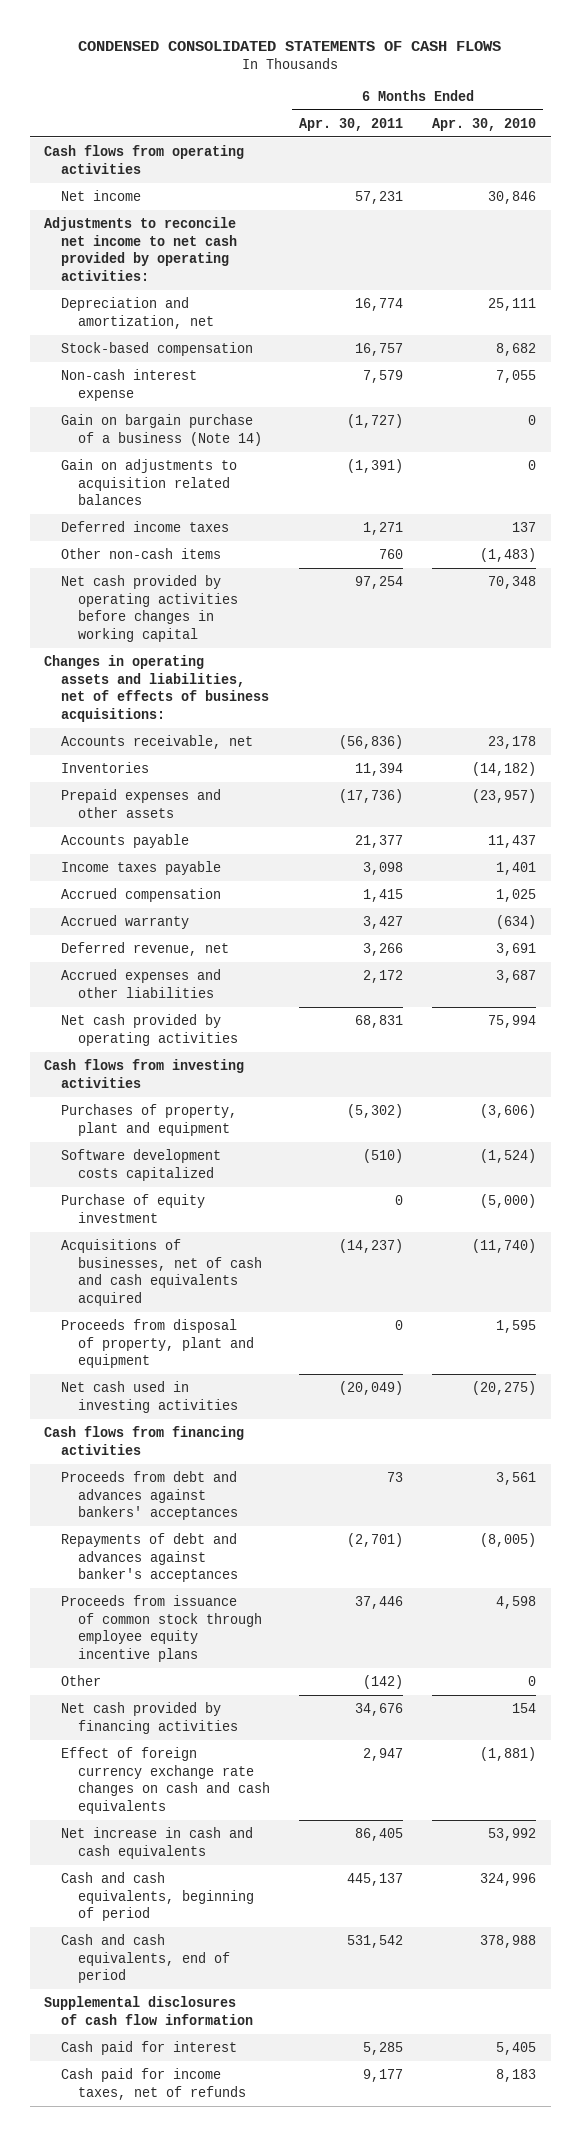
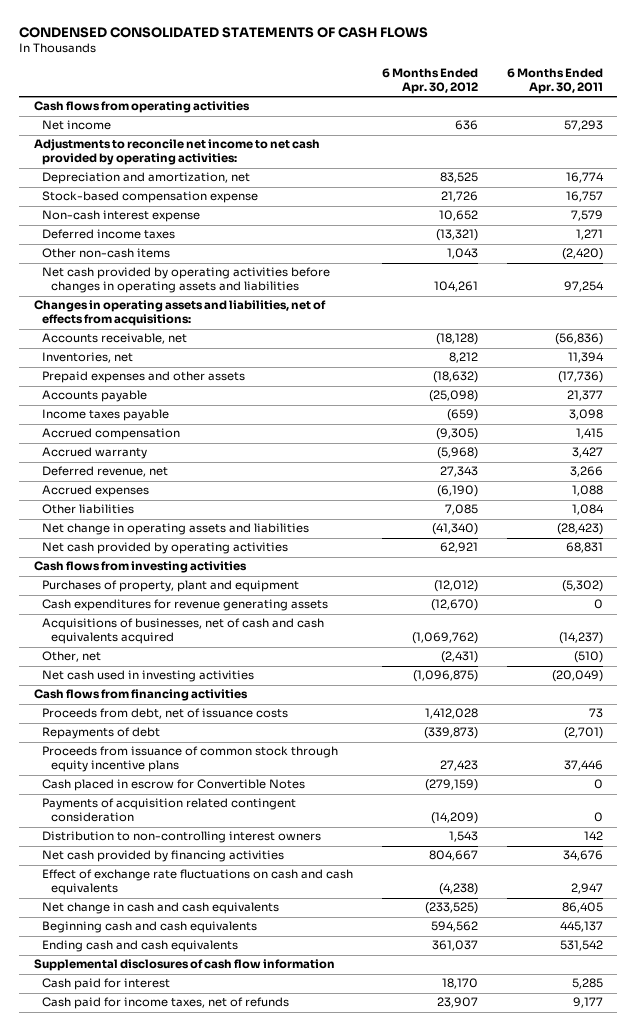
[432,117,537,131] Apr. 30, 2010 -> none
none -> [381,67,478,94] 6 Months Ended Apr. 30, 2012
[355,191,404,205] 57,231 -> [563,120,603,132] 57,293
[61,342,254,357] Stock-based compensation -> [42,191,259,204] Stock-based compensation expense
[61,414,263,446] Gain on bargain purchase of a business (Note 14) -> none
[61,459,238,506] Gain on adjustments to acquisition related balances -> none
[379,549,404,560] 760 -> [561,248,603,261] (2,420)
[61,575,239,642] Net cash provided by operating activities before changes in working capital -> [42,267,331,294] Net cash provided by operating activities before changes in operating assets and liabilities
[44,655,270,722] Changes in operating assets and liabilities, net of effects of business acquisitions: -> [33,300,326,327] Changes in operating assets and liabilities, net of effects from acquisitions:
[61,762,150,774] Inventories -> [42,352,134,364] Inventories, net
none -> [42,485,150,498] Accrued expenses
[61,969,222,998] Accrued expenses and other liabilities -> [42,504,135,515] Other liabilities
[363,970,404,984] 2,172 -> [571,504,604,516] 1,084
none -> [42,523,310,536] Net change in operating assets and liabilities
[61,1149,222,1181] Software development costs capitalized -> none
[61,1194,206,1223] Purchase of equity investment -> none
none -> [42,599,329,612] Cash expenditures for revenue generating assets
[61,1319,255,1369] Proceeds from disposal of property, plant and equipment -> none
none -> [42,651,102,663] Other, net
[61,1471,239,1521] Proceeds from debt and advances against bankers' acceptances -> none
[61,1675,102,1687] Other -> none
none -> [42,708,289,720] Proceeds from debt, net of issuance costs
[61,1533,239,1583] Repayments of debt and advances against banker's acceptances -> [42,727,161,740] Repayments of debt
[61,1595,263,1662] Proceeds from issuance of common stock through employee equity incentive plans -> [42,746,339,773] Proceeds from issuance of common stock through equity incentive plans
none -> [42,779,306,792] Cash placed in escrow for Convertible Notes
none -> [42,798,297,823] Payments of acquisition related contingent consideration
none -> [42,831,322,844] Distribution to non-controlling interest owners
[61,1747,271,1814] Effect of foreign currency exchange rate changes on cash and cash equivalents -> [42,869,354,896] Effect of exchange rate fluctuations on cash and cash equivalents
[61,1827,254,1859] Net increase in cash and cash equivalents -> [42,902,280,915] Net change in cash and cash equivalents
[61,1872,255,1922] Cash and cash equivalents, beginning of period -> [42,921,258,934] Beginning cash and cash equivalents
[61,1934,231,1984] Cash and cash equivalents, end of period -> [42,940,239,953] Ending cash and cash equivalents

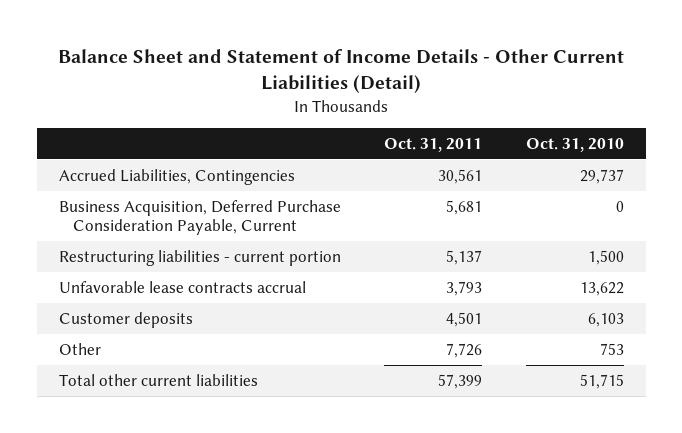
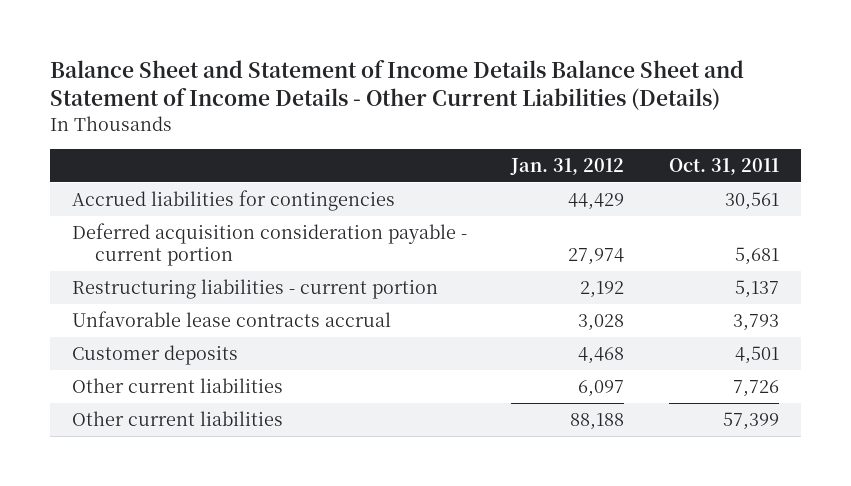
[58,48,625,93] Balance Sheet and Statement of Income Details - Other Current Liabilities (Detail) -> [49,60,744,111] Balance Sheet and Statement of Income Details Balance Sheet and Statement of Income Details - Other Current Liabilities (Details)
[525,138,624,153] Oct. 31, 2010 -> none
none -> [510,157,625,175] Jan. 31, 2012
[58,168,295,185] Accrued Liabilities, Contingencies -> [72,189,396,211] Accrued liabilities for contingencies
[58,199,341,236] Business Acquisition, Deferred Purchase Consideration Payable, Current -> [72,222,468,267] Deferred acquisition consideration payable - current portion
[58,342,101,355] Other -> [72,377,284,393] Other current liabilities
[58,373,258,386] Total other current liabilities -> [72,410,284,426] Other current liabilities

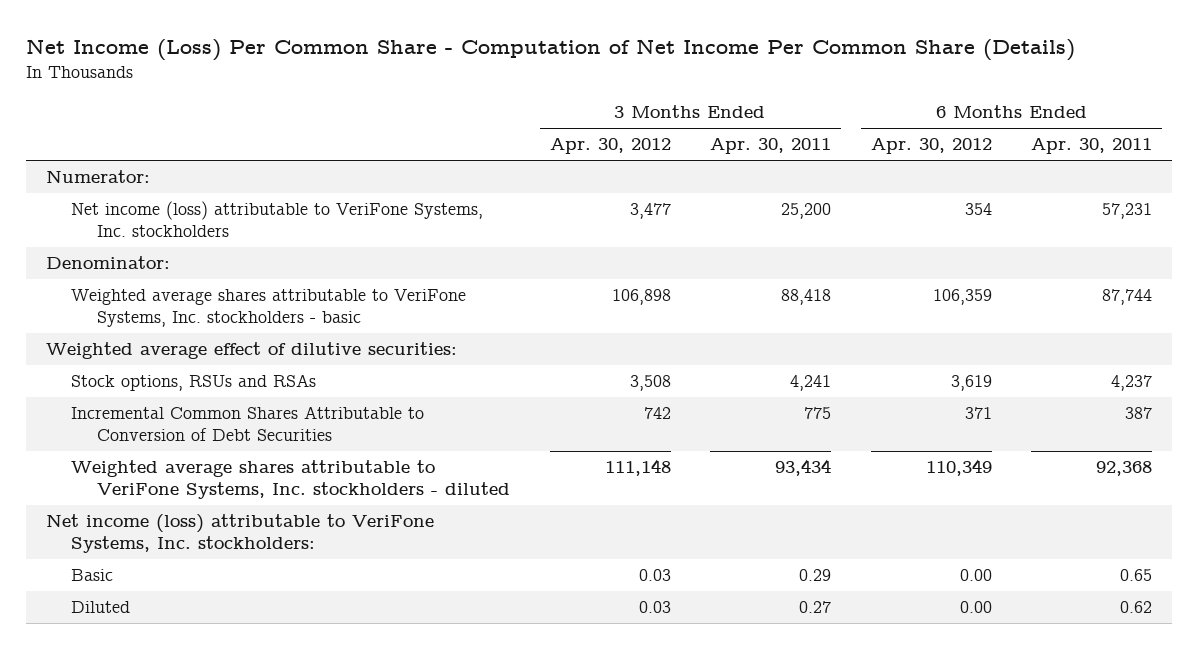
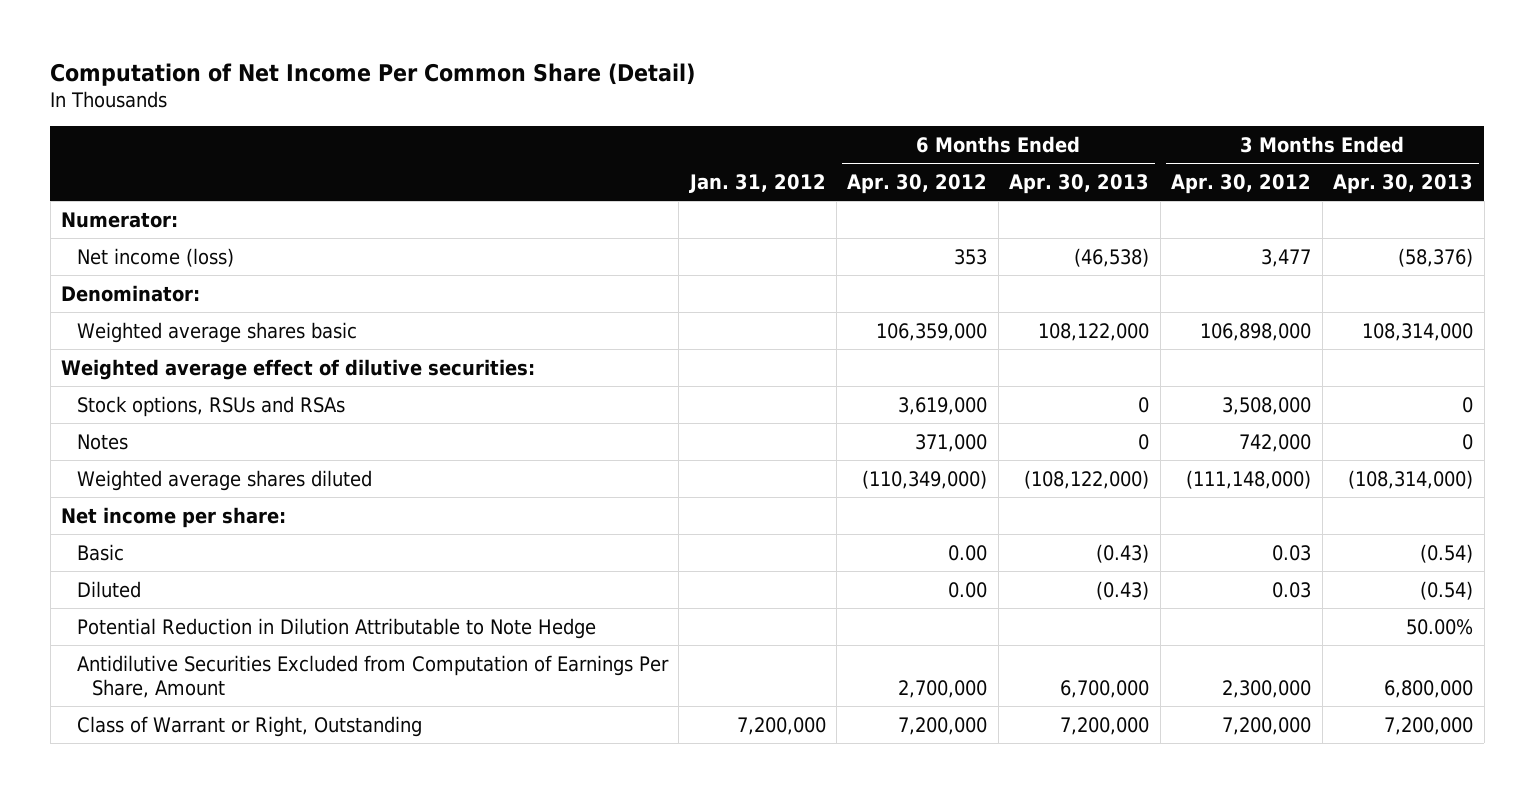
[25,38,1075,61] Net Income (Loss) Per Common Share - Computation of Net Income Per Common Share (Details) -> [50,62,696,86] Computation of Net Income Per Common Share (Detail)
[710,138,832,155] Apr. 30, 2011 -> none
[1031,138,1153,155] Apr. 30, 2011 -> none
none -> [688,173,826,193] Jan. 31, 2012
none -> [1009,173,1150,194] Apr. 30, 2013
none -> [1333,173,1474,194] Apr. 30, 2013
[71,201,484,238] Net income (loss) attributable to VeriFone Systems, Inc. stockholders -> [76,247,234,267] Net income (loss)
[964,203,992,216] 354 -> [954,248,988,265] 353
[71,289,467,328] Weighted average shares attributable to VeriFone Systems, Inc. stockholders - basic -> [76,321,357,343] Weighted average shares basic
[611,289,671,306] 106,898 -> [1200,322,1312,341] 106,898,000
[932,289,992,306] 106,359 -> [876,322,988,341] 106,359,000
[71,406,425,442] Incremental Common Shares Attributable to Conversion of Debt Securities -> none
[629,375,671,392] 3,508 -> [1222,396,1312,415] 3,508,000
[950,375,992,392] 3,619 -> [898,396,988,415] 3,619,000
none -> [76,433,128,450] Notes
[71,460,511,500] Weighted average shares attributable to VeriFone Systems, Inc. stockholders - diluted -> [76,469,372,491] Weighted average shares diluted
[604,459,671,477] 111,148 -> [1186,469,1312,489] (111,148,000)
[925,459,992,477] 110,349 -> [862,469,988,489] (110,349,000)
[45,514,434,554] Net income (loss) attributable to VeriFone Systems, Inc. stockholders: -> [61,506,287,528] Net income per share:
none -> [76,617,596,639] Potential Reduction in Dilution Attributable to Note Hedge
none -> [76,654,669,698] Antidilutive Securities Excluded from Computation of Earnings Per Share, Amount
none -> [76,715,422,737] Class of Warrant or Right, Outstanding

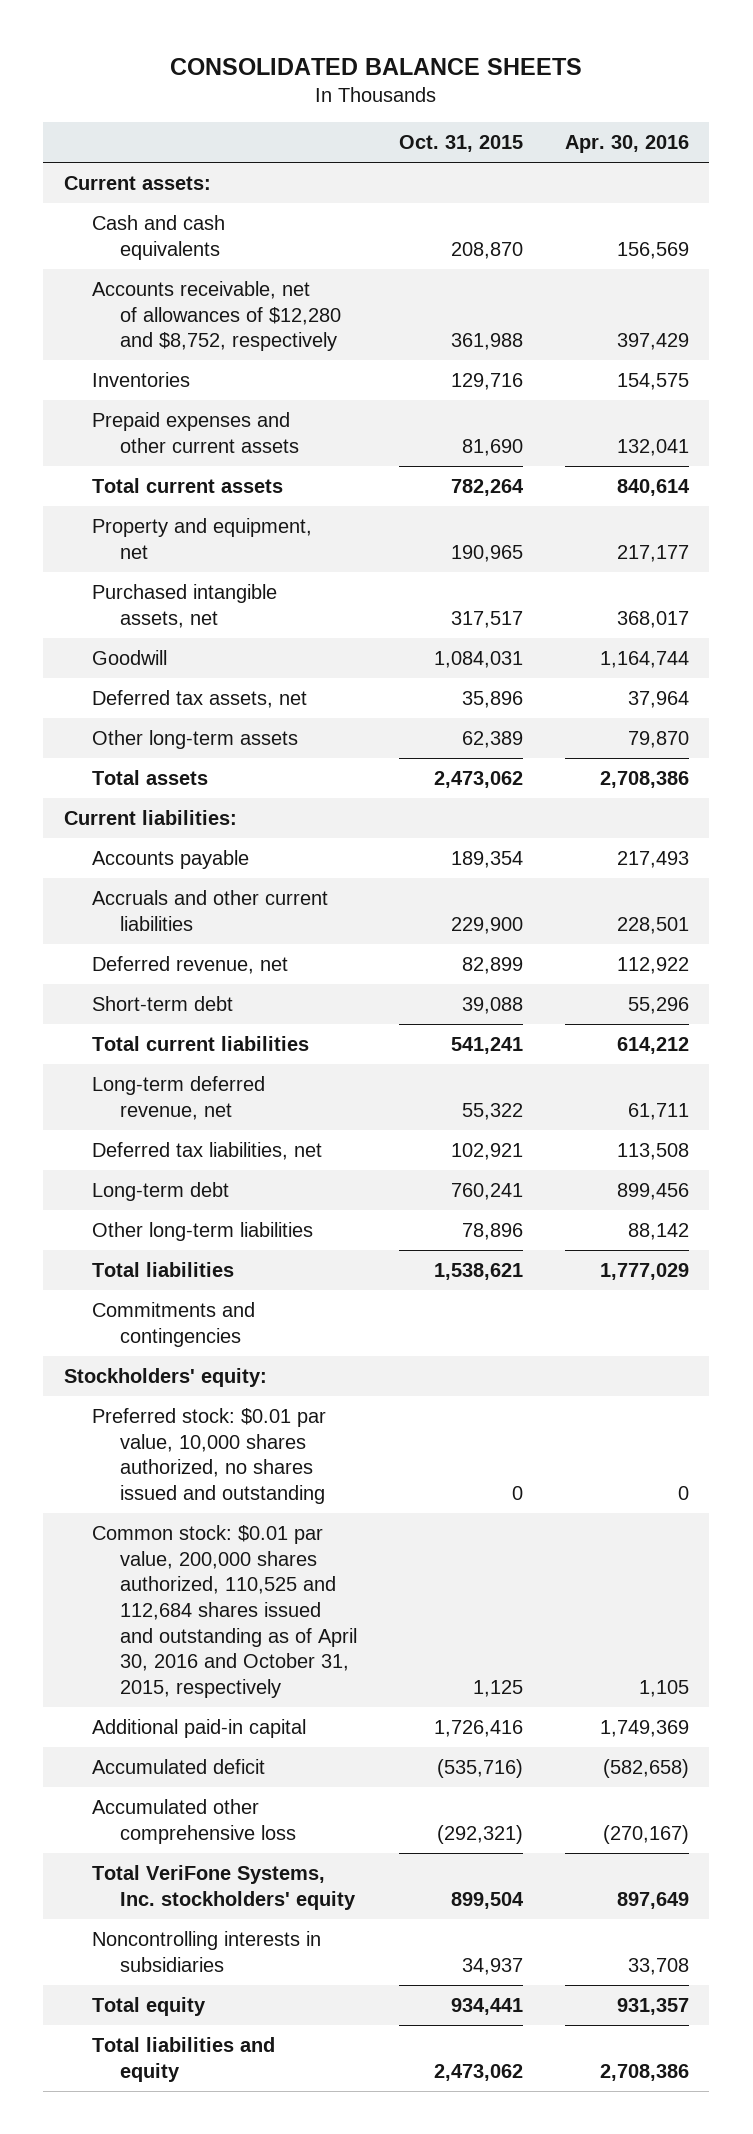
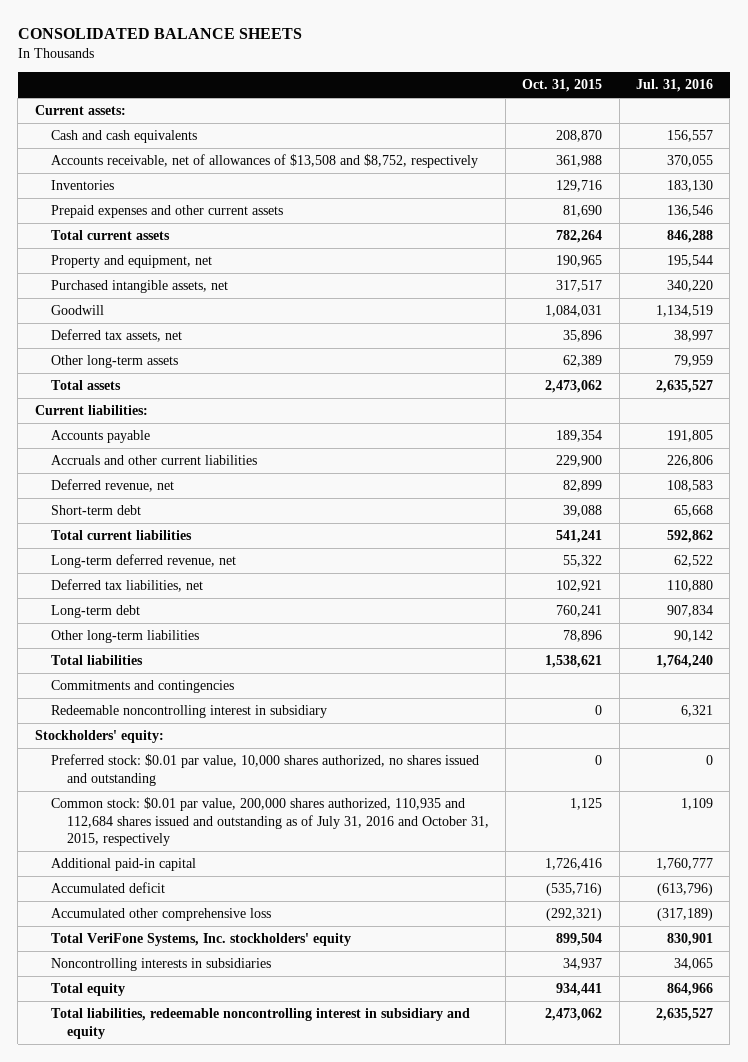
[564,135,689,154] Apr. 30, 2016 -> none
none -> [635,79,713,93] Jul. 31, 2016
[92,281,342,352] Accounts receivable, net of allowances of $12,280 and $8,752, respectively -> [50,154,478,169] Accounts receivable, net of allowances of $13,508 and $8,752, respectively
none -> [50,705,327,719] Redeemable noncontrolling interest in subsidiary
[92,1525,358,1698] Common stock: $0.01 par value, 200,000 shares authorized, 110,525 and 112,684 shares issued and outstanding as of April 30, 2016 and October 31, 2015, respectively -> [50,797,489,846] Common stock: $0.01 par value, 200,000 shares authorized, 110,935 and 112,684 shares issued and outstanding as of July 31, 2016 and October 31, 2015, respectively
[92,2037,276,2082] Total liabilities and equity -> [50,1008,470,1039] Total liabilities, redeemable noncontrolling interest in subsidiary and equity

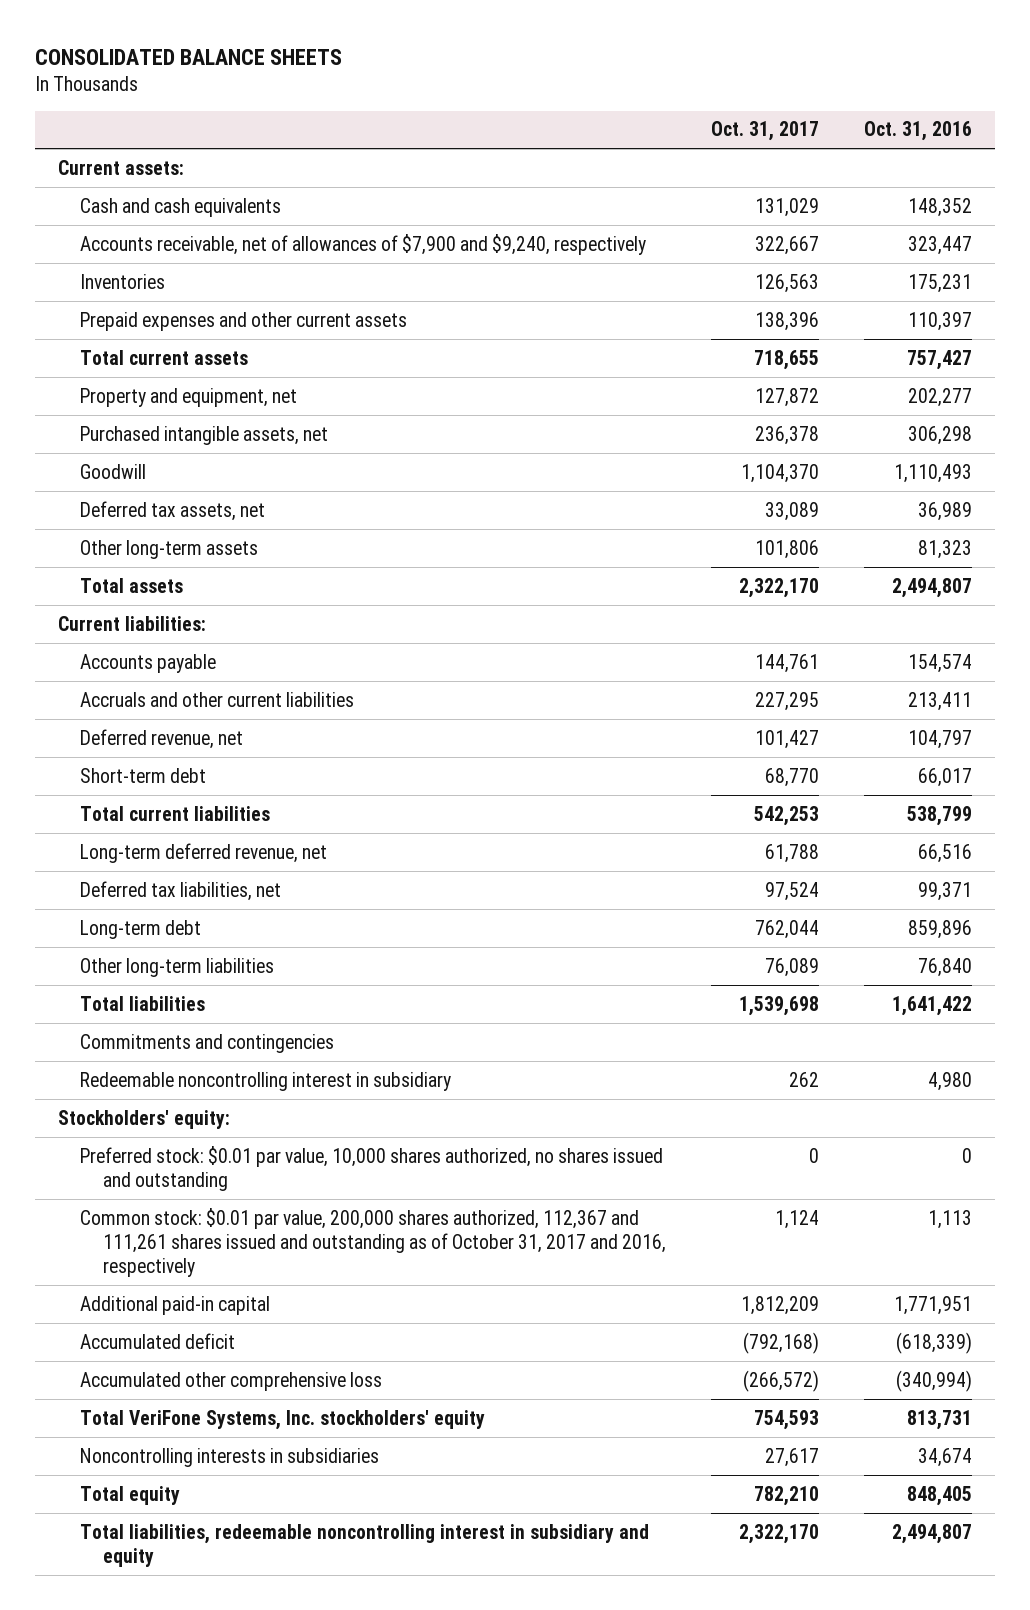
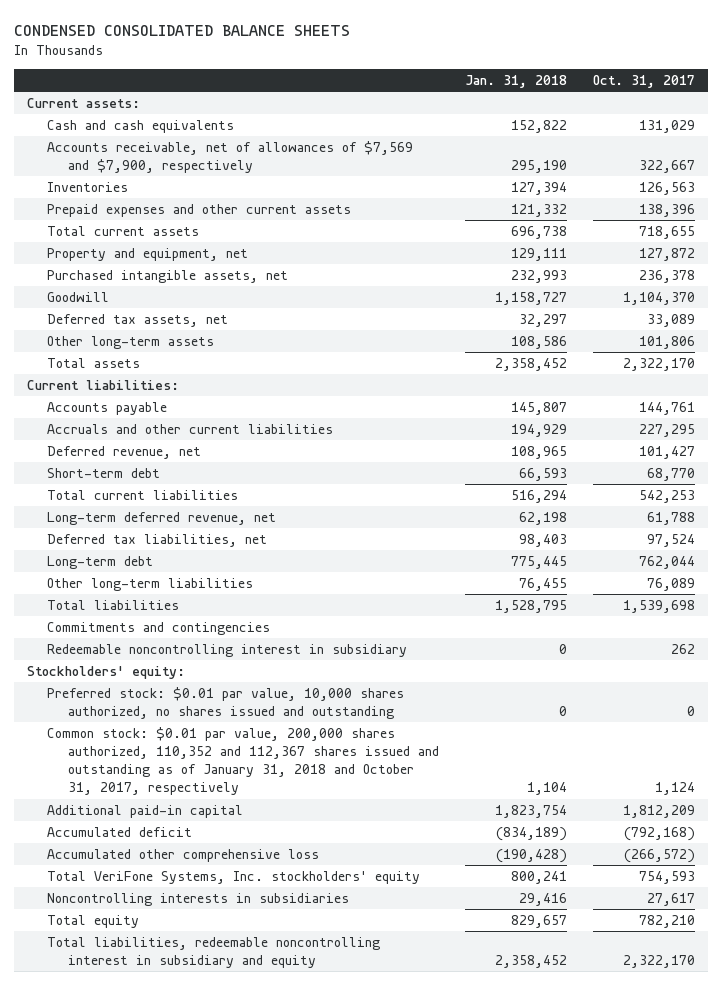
[35,49,343,66] CONSOLIDATED BALANCE SHEETS -> [14,24,351,36] CONDENSED CONSOLIDATED BALANCE SHEETS
[864,121,973,142] Oct. 31, 2016 -> none
none -> [464,74,567,88] Jan. 31, 2018
[80,233,647,255] Accounts receivable, net of allowances of $7,900 and $9,240, respectively -> [47,140,414,174] Accounts receivable, net of allowances of $7,569 and $7,900, respectively
[80,1207,666,1278] Common stock: $0.01 par value, 200,000 shares authorized, 112,367 and 111,261 shares issued and outstanding as of October 31, 2017 and 2016, respectively -> [47,726,439,796] Common stock: $0.01 par value, 200,000 shares authorized, 110,352 and 112,367 shares issued and outstanding as of January 31, 2018 and October 31, 2017, respectively

